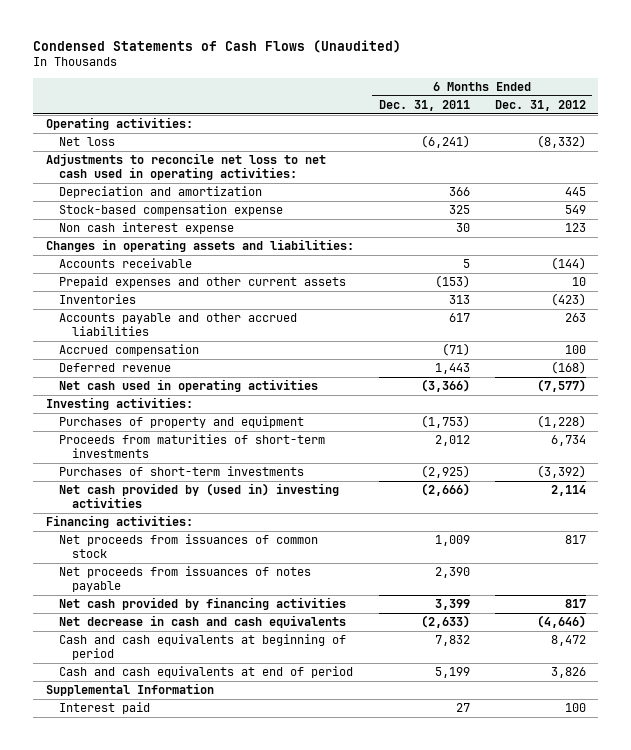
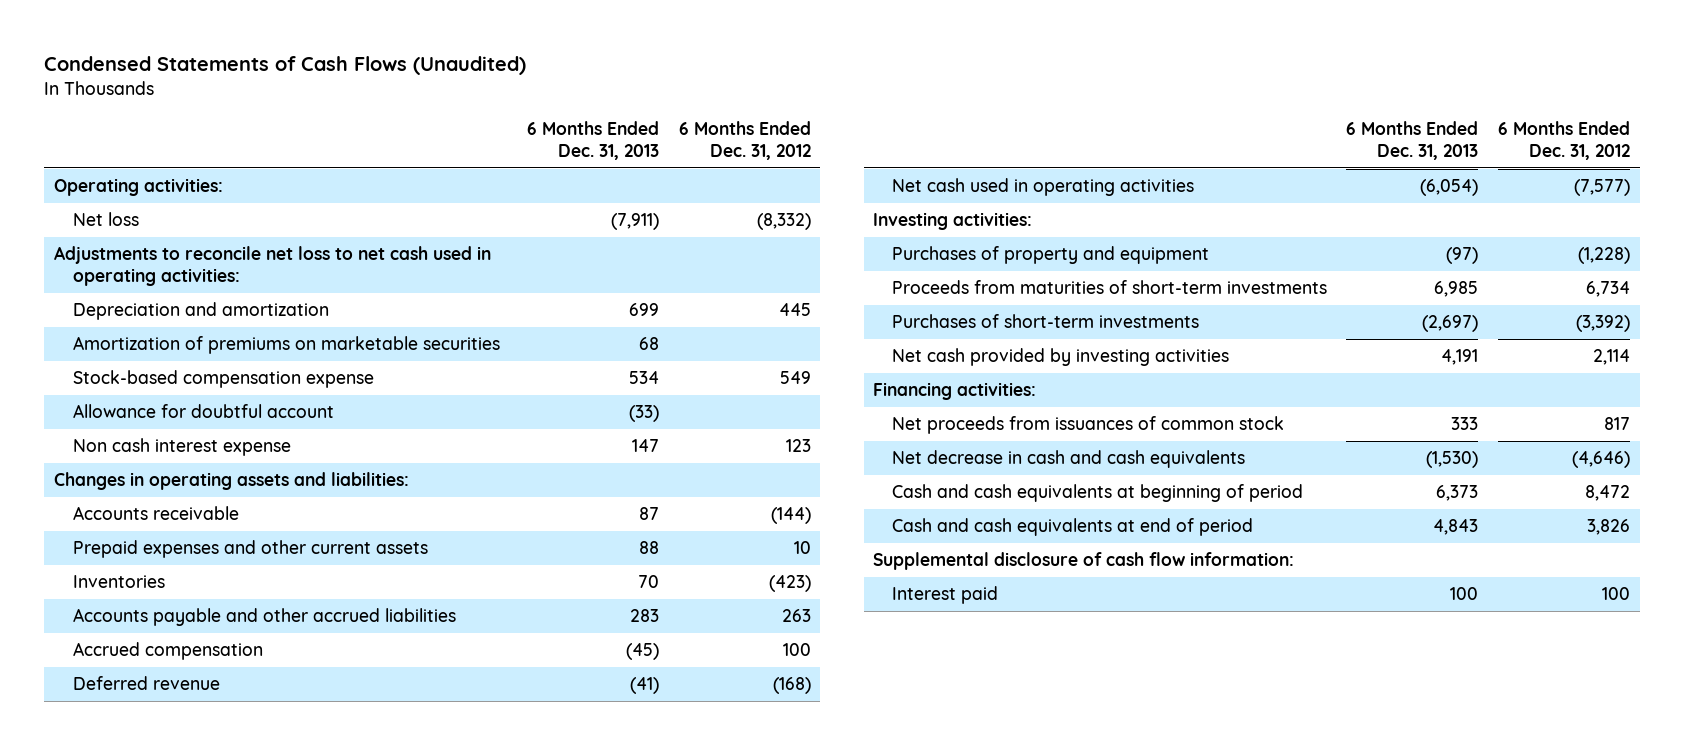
[378,100,470,112] Dec. 31, 2011 -> none
none -> [527,120,660,161] 6 Months Ended Dec. 31, 2013
none -> [72,336,500,355] Amortization of premiums on marketable securities
none -> [72,404,334,419] Allowance for doubtful account
[58,483,339,509] Net cash provided by (used in) investing activities -> [892,348,1230,367] Net cash provided by investing activities
[58,566,311,593] Net proceeds from issuances of notes payable -> none
[58,597,346,611] Net cash provided by financing activities -> none
[45,683,214,697] Supplemental Information -> none
none -> [873,552,1295,571] Supplemental disclosure of cash flow information:

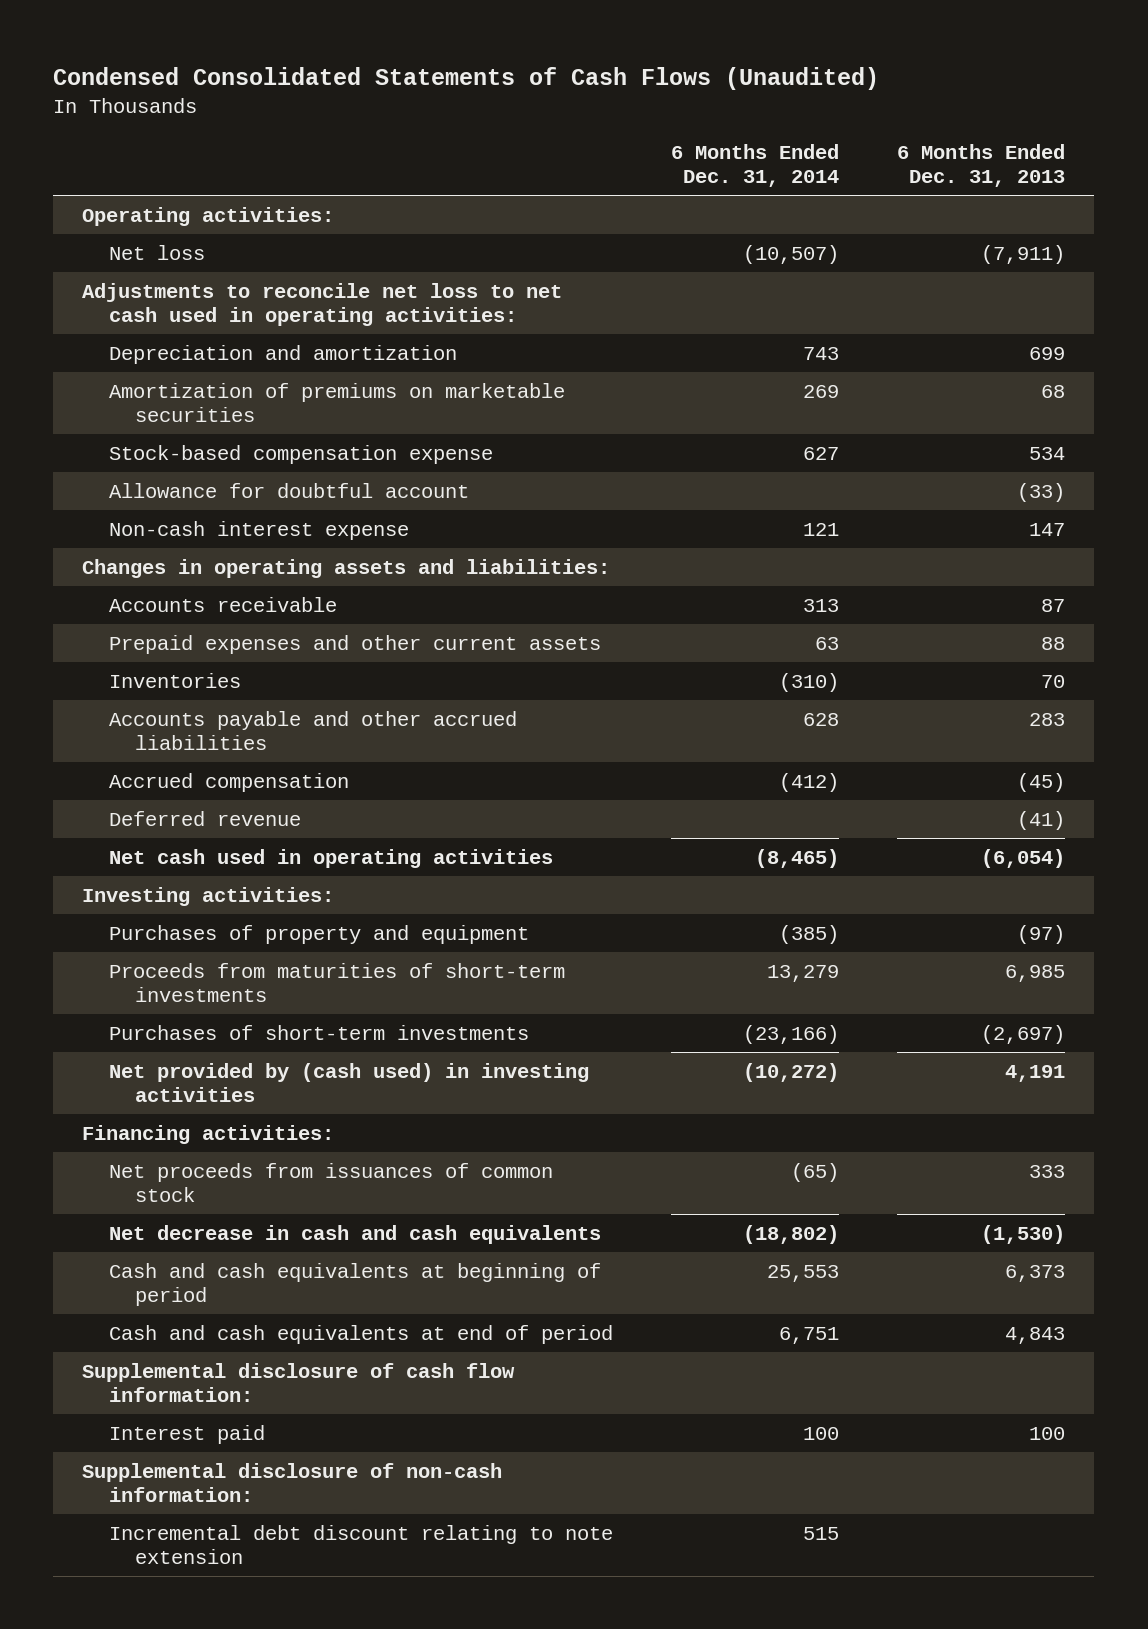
[44,56,527,76] Condensed Statements of Cash Flows (Unaudited) -> [53,66,880,90] Condensed Consolidated Statements of Cash Flows (Unaudited)
[678,120,811,161] 6 Months Ended Dec. 31, 2012 -> none
none -> [671,143,840,187] 6 Months Ended Dec. 31, 2014
[72,438,291,457] Non cash interest expense -> [108,520,409,540] Non-cash interest expense
[892,348,1230,367] Net cash provided by investing activities -> [108,1062,589,1102] Net provided by (cash used) in investing activities
none -> [82,1462,503,1502] Supplemental disclosure of non-cash information:
none -> [108,1524,613,1564] Incremental debt discount relating to note extension

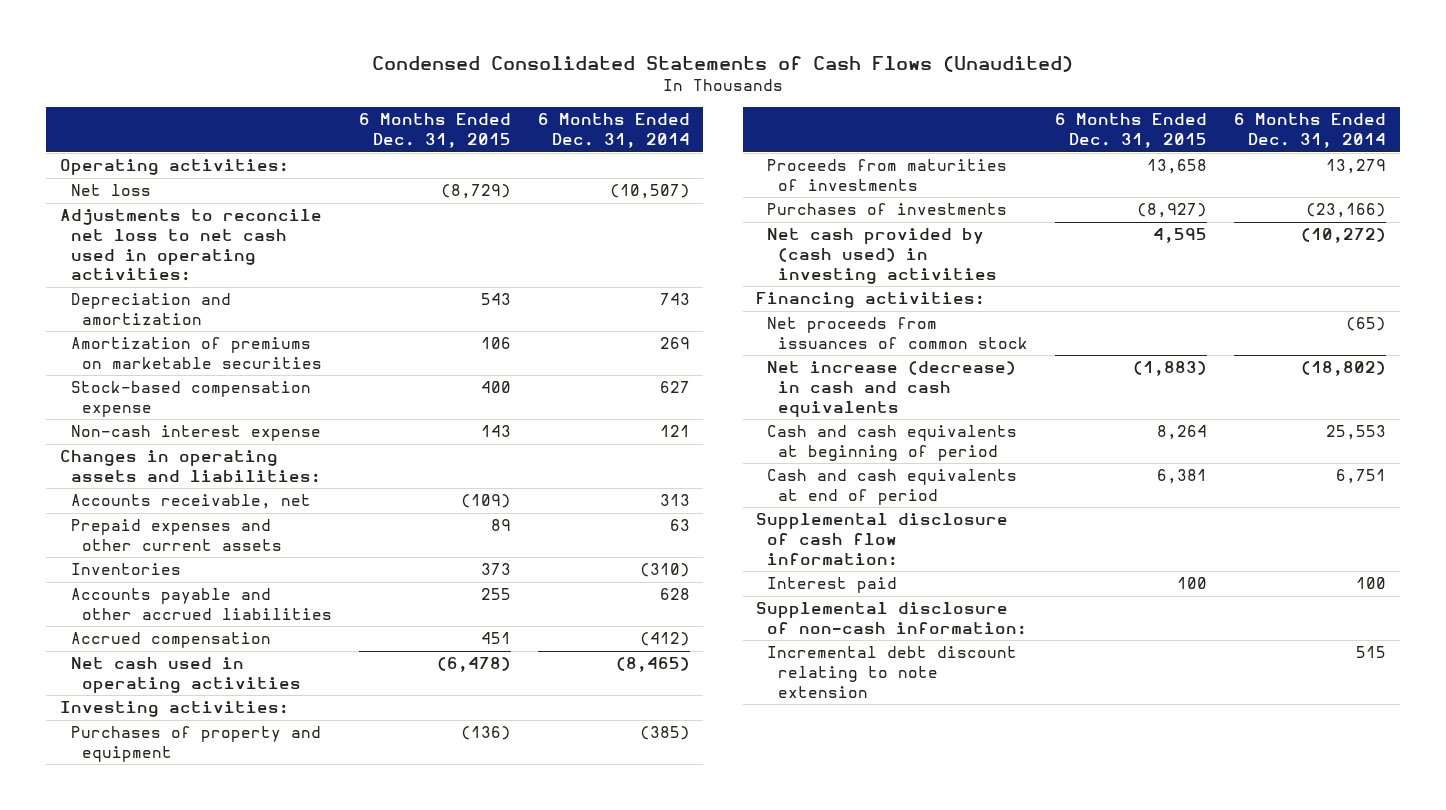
[897,143,1066,187] 6 Months Ended Dec. 31, 2013 -> none
none -> [358,113,511,149] 6 Months Ended Dec. 31, 2015
[108,482,469,498] Allowance for doubtful account -> none
[108,596,337,612] Accounts receivable -> [70,494,311,510] Accounts receivable, net
[108,810,301,826] Deferred revenue -> none
[108,962,565,1002] Proceeds from maturities of short-term investments -> [767,159,1008,192] Proceeds from maturities of investments
[108,1024,529,1040] Purchases of short-term investments -> [767,203,1008,216] Purchases of investments
[108,1062,589,1102] Net provided by (cash used) in investing activities -> [767,228,998,284] Net cash provided by (cash used) in investing activities
[108,1224,601,1244] Net decrease in cash and cash equivalents -> [767,361,1017,417] Net increase (decrease) in cash and cash equivalents

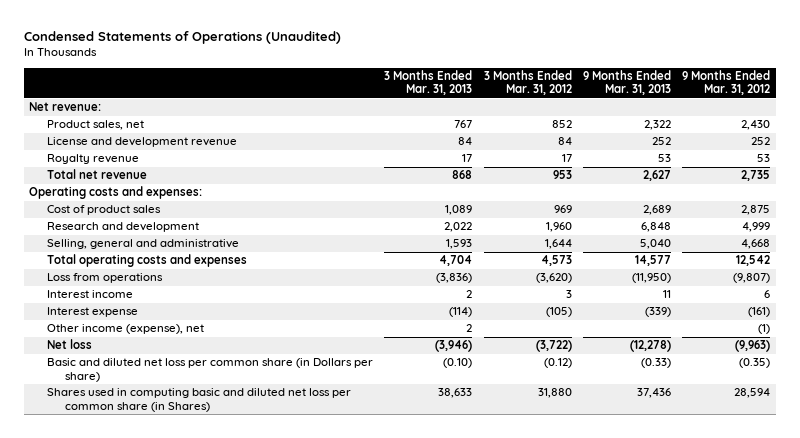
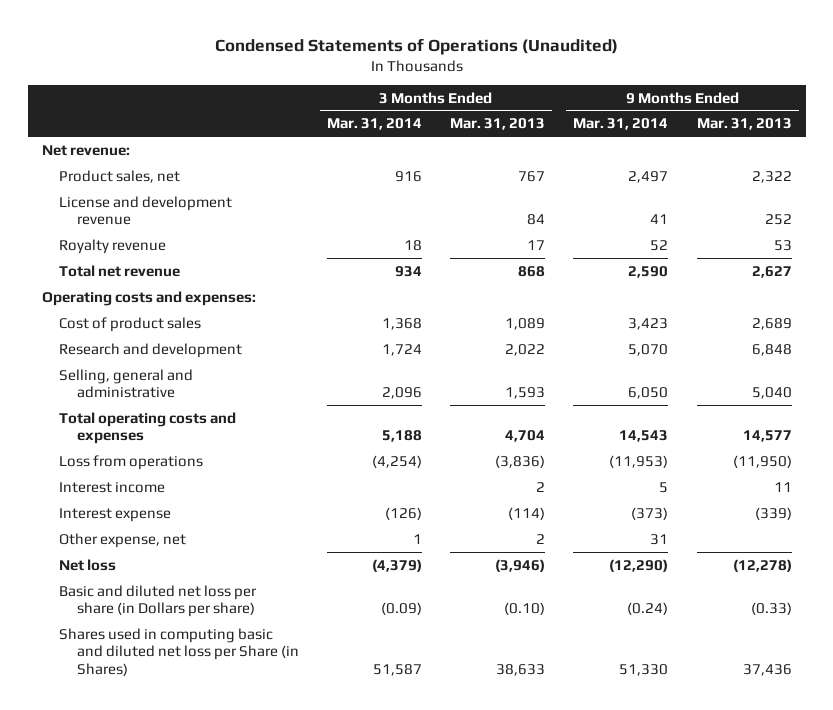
[483,70,572,96] 3 Months Ended Mar. 31, 2012 -> none
[682,70,771,96] 9 Months Ended Mar. 31, 2012 -> none
none -> [327,118,423,131] Mar. 31, 2014
none -> [573,118,669,131] Mar. 31, 2014
[47,324,205,335] Other income (expense), net -> [59,532,187,548] Other expense, net
[47,358,374,382] Basic and diluted net loss per common share (in Dollars per share) -> [59,584,258,618] Basic and diluted net loss per share (in Dollars per share)
[47,388,352,412] Shares used in computing basic and diluted net loss per common share (in Shares) -> [59,627,299,677] Shares used in computing basic and diluted net loss per Share (in Shares)

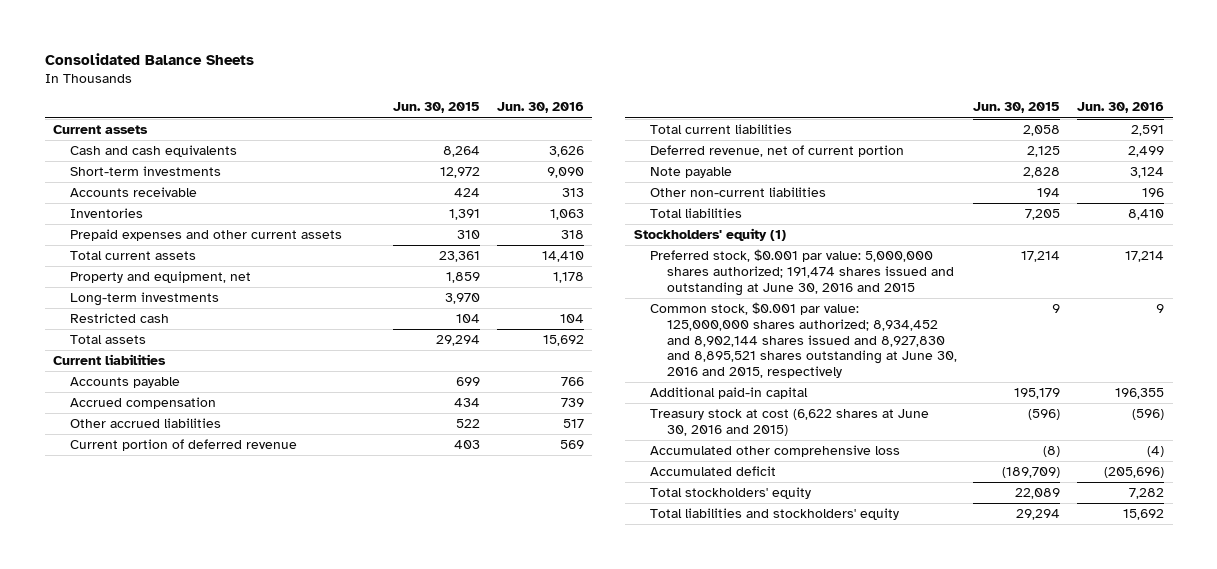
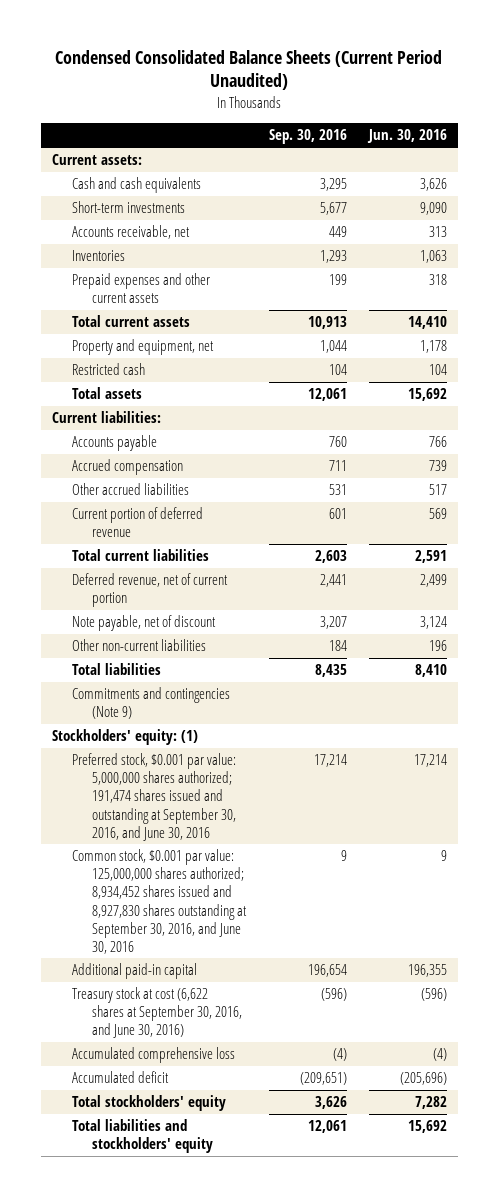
[44,53,254,66] Consolidated Balance Sheets -> [55,50,443,91] Condensed Consolidated Balance Sheets (Current Period Unaudited)
[392,102,480,114] Jun. 30, 2015 -> none
none -> [268,129,347,145] Sep. 30, 2016
[53,125,149,135] Current assets -> [51,154,142,166] Current assets:
[69,187,197,198] Accounts receivable -> [72,225,191,240] Accounts receivable, net
[69,292,219,307] Long-term investments -> none
[53,354,167,366] Current liabilities -> [51,411,161,424] Current liabilities:
[650,167,733,179] Note payable -> [72,615,217,632] Note payable, net of discount
none -> [72,687,231,720] Commitments and contingencies (Note 9)
[633,228,786,242] Stockholders' equity (1) -> [51,729,198,746] Stockholders' equity: (1)
[650,249,954,296] Preferred stock, $0.001 par value: 5,000,000 shares authorized; 191,474 shares issued and outstanding at June 30, 2016 and 2015 -> [72,753,237,841] Preferred stock, $0.001 par value: 5,000,000 shares authorized; 191,474 shares issued and outstanding at September 30, 2016, and June 30, 2016
[650,302,957,379] Common stock, $0.001 par value: 125,000,000 shares authorized; 8,934,452 and 8,902,144 shares issued and 8,927,830 and 8,895,521 shares outstanding at June 30, 2016 and 2015, respectively -> [72,849,248,954] Common stock, $0.001 par value: 125,000,000 shares authorized; 8,934,452 shares issued and 8,927,830 shares outstanding at September 30, 2016, and June 30, 2016
[650,409,930,436] Treasury stock at cost (6,622 shares at June 30, 2016 and 2015) -> [72,987,243,1039] Treasury stock at cost (6,622 shares at September 30, 2016, and June 30, 2016)
[650,445,901,458] Accumulated other comprehensive loss -> [72,1047,236,1064] Accumulated comprehensive loss

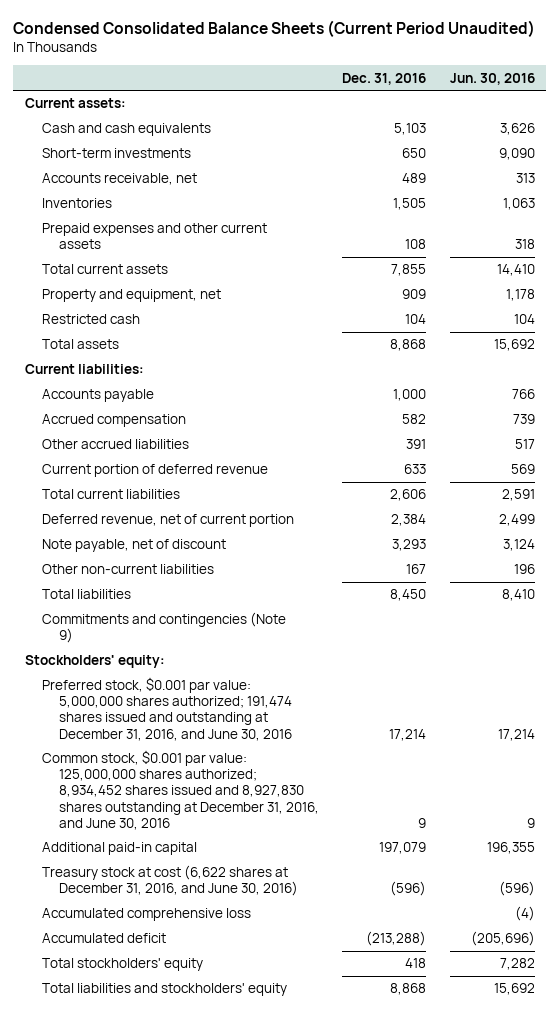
[268,129,347,145] Sep. 30, 2016 -> none
none -> [342,72,427,85] Dec. 31, 2016
[51,729,198,746] Stockholders' equity: (1) -> [24,655,165,669] Stockholders' equity:
[72,753,237,841] Preferred stock, $0.001 par value: 5,000,000 shares authorized; 191,474 shares issued and outstanding at September 30, 2016, and June 30, 2016 -> [41,677,292,741] Preferred stock, $0.001 par value: 5,000,000 shares authorized; 191,474 shares issued and outstanding at December 31, 2016, and June 30, 2016
[72,849,248,954] Common stock, $0.001 par value: 125,000,000 shares authorized; 8,934,452 shares issued and 8,927,830 shares outstanding at September 30, 2016, and June 30, 2016 -> [41,750,319,830] Common stock, $0.001 par value: 125,000,000 shares authorized; 8,934,452 shares issued and 8,927,830 shares outstanding at December 31, 2016, and June 30, 2016
[72,987,243,1039] Treasury stock at cost (6,622 shares at September 30, 2016, and June 30, 2016) -> [41,865,298,897] Treasury stock at cost (6,622 shares at December 31, 2016, and June 30, 2016)

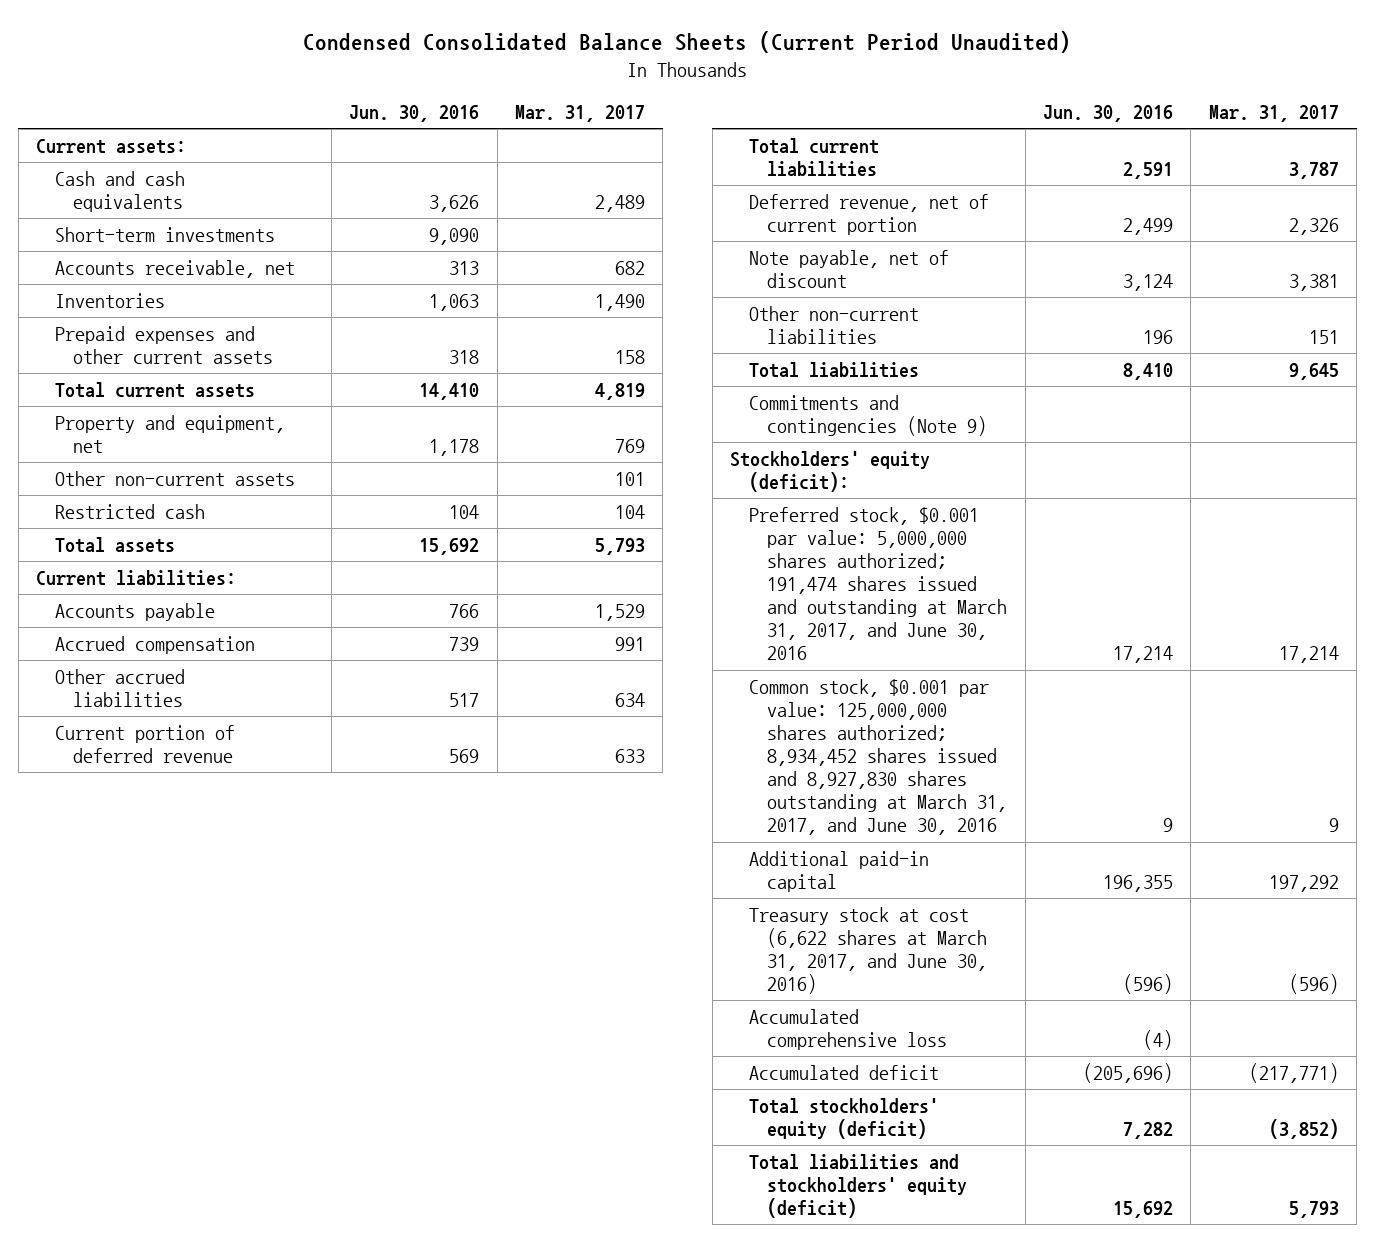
[342,72,427,85] Dec. 31, 2016 -> none
none -> [514,105,645,123] Mar. 31, 2017
none -> [54,470,295,486] Other non-current assets
[24,655,165,669] Stockholders' equity: -> [729,450,930,492] Stockholders' equity (deficit):
[41,677,292,741] Preferred stock, $0.001 par value: 5,000,000 shares authorized; 191,474 shares issued and outstanding at December 31, 2016, and June 30, 2016 -> [748,506,1008,661] Preferred stock, $0.001 par value: 5,000,000 shares authorized; 191,474 shares issued and outstanding at March 31, 2017, and June 30, 2016
[41,750,319,830] Common stock, $0.001 par value: 125,000,000 shares authorized; 8,934,452 shares issued and 8,927,830 shares outstanding at December 31, 2016, and June 30, 2016 -> [748,678,1008,836] Common stock, $0.001 par value: 125,000,000 shares authorized; 8,934,452 shares issued and 8,927,830 shares outstanding at March 31, 2017, and June 30, 2016
[41,865,298,897] Treasury stock at cost (6,622 shares at December 31, 2016, and June 30, 2016) -> [748,906,988,995] Treasury stock at cost (6,622 shares at March 31, 2017, and June 30, 2016)
[41,958,203,972] Total stockholders' equity -> [748,1097,939,1139] Total stockholders' equity (deficit)
[41,983,287,997] Total liabilities and stockholders' equity -> [748,1153,968,1219] Total liabilities and stockholders' equity (deficit)

